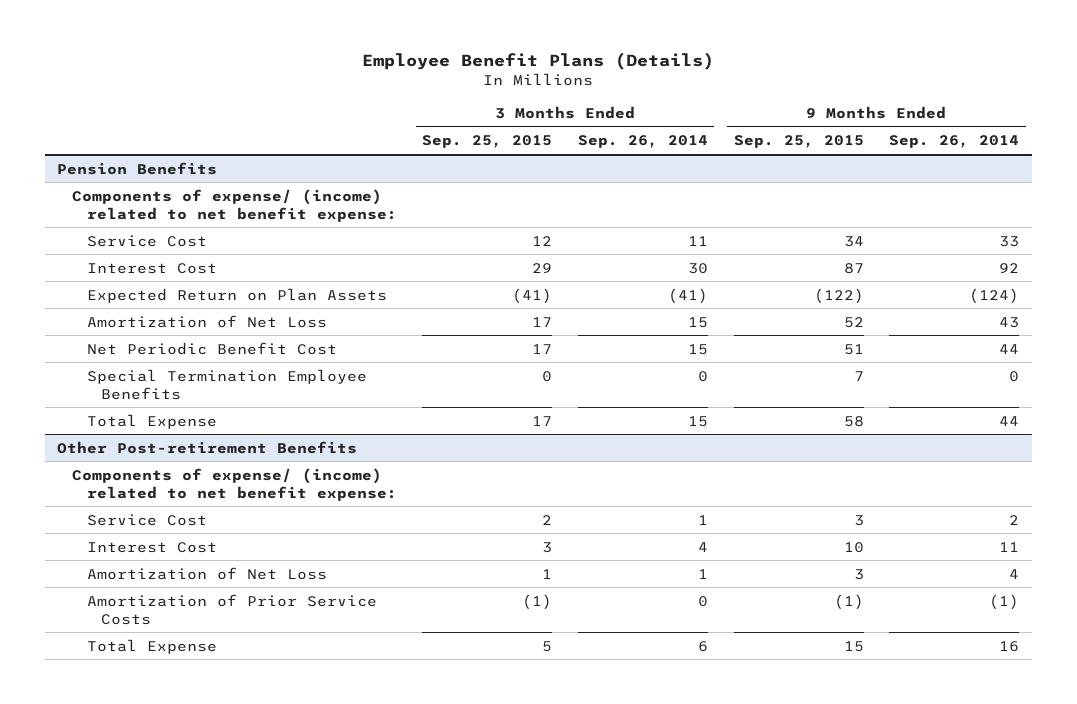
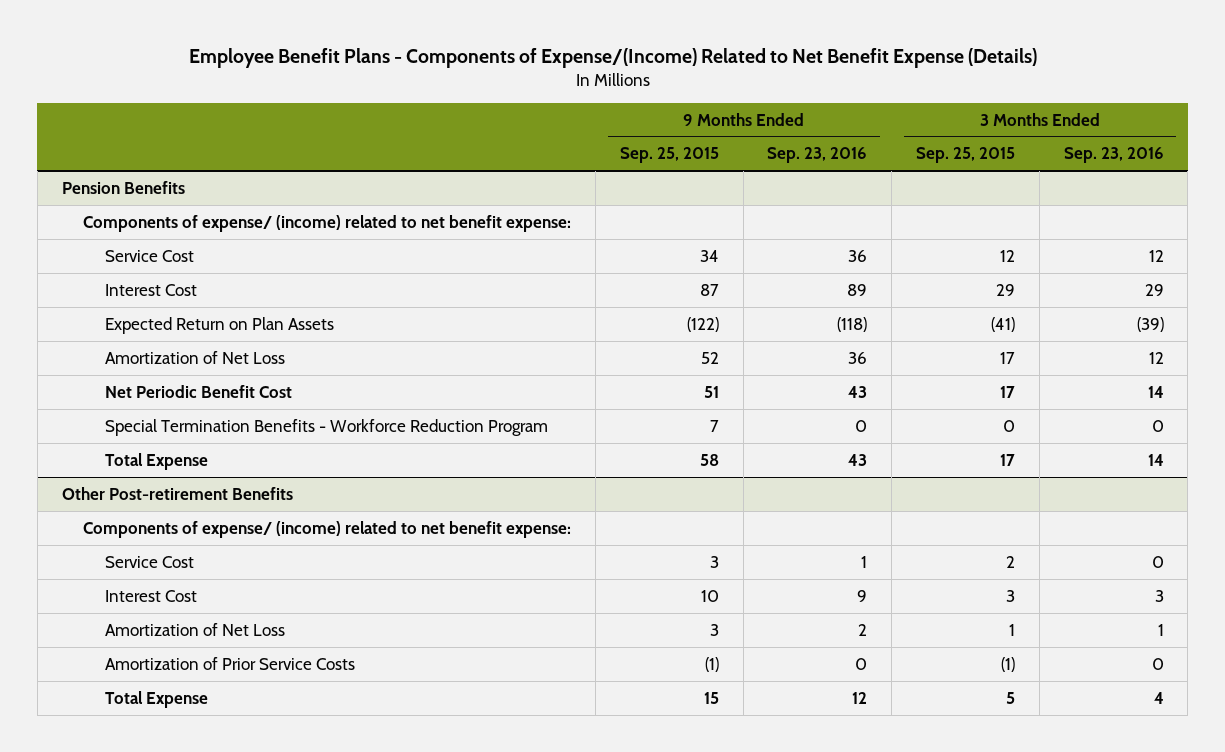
[362,52,715,71] Employee Benefit Plans (Details) -> [188,48,1037,69] Employee Benefit Plans - Components of Expense/(Income) Related to Net Benefit Expense (Details)
[578,135,709,149] Sep. 26, 2014 -> none
[889,135,1020,149] Sep. 26, 2014 -> none
none -> [767,147,868,164] Sep. 23, 2016
none -> [1063,147,1164,164] Sep. 23, 2016
[86,368,367,400] Special Termination Employee Benefits -> [104,418,548,436] Special Termination Benefits - Workforce Reduction Program

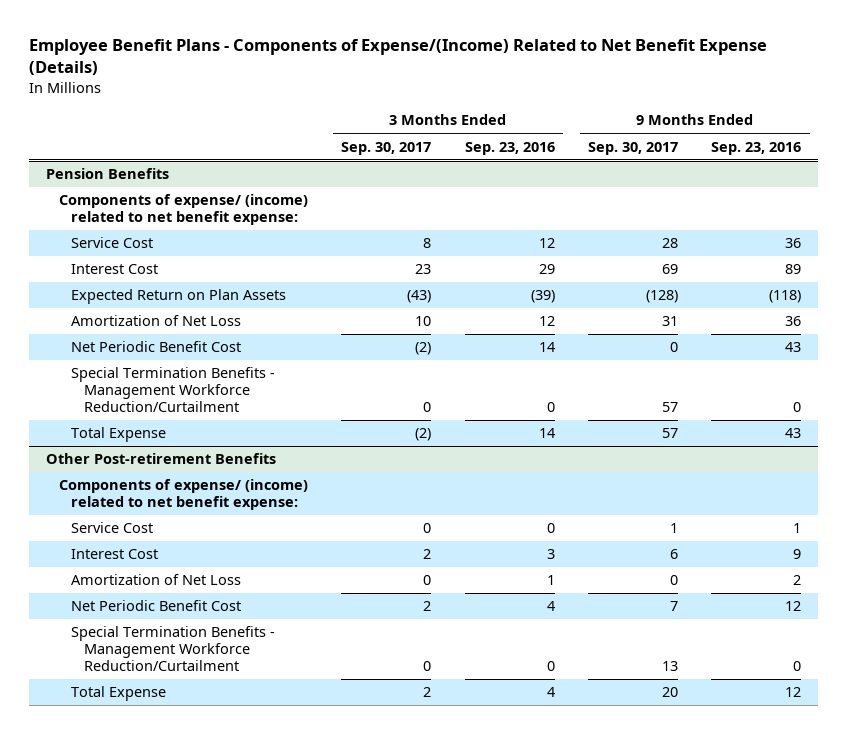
[619,147,719,164] Sep. 25, 2015 -> none
[916,147,1016,164] Sep. 25, 2015 -> none
none -> [341,141,432,155] Sep. 30, 2017
none -> [587,141,678,155] Sep. 30, 2017
[104,418,548,436] Special Termination Benefits - Workforce Reduction Program -> [71,367,276,413] Special Termination Benefits - Management Workforce Reduction/Curtailment
[104,656,355,670] Amortization of Prior Service Costs -> none
none -> [71,600,242,612] Net Periodic Benefit Cost
none -> [71,626,276,672] Special Termination Benefits - Management Workforce Reduction/Curtailment

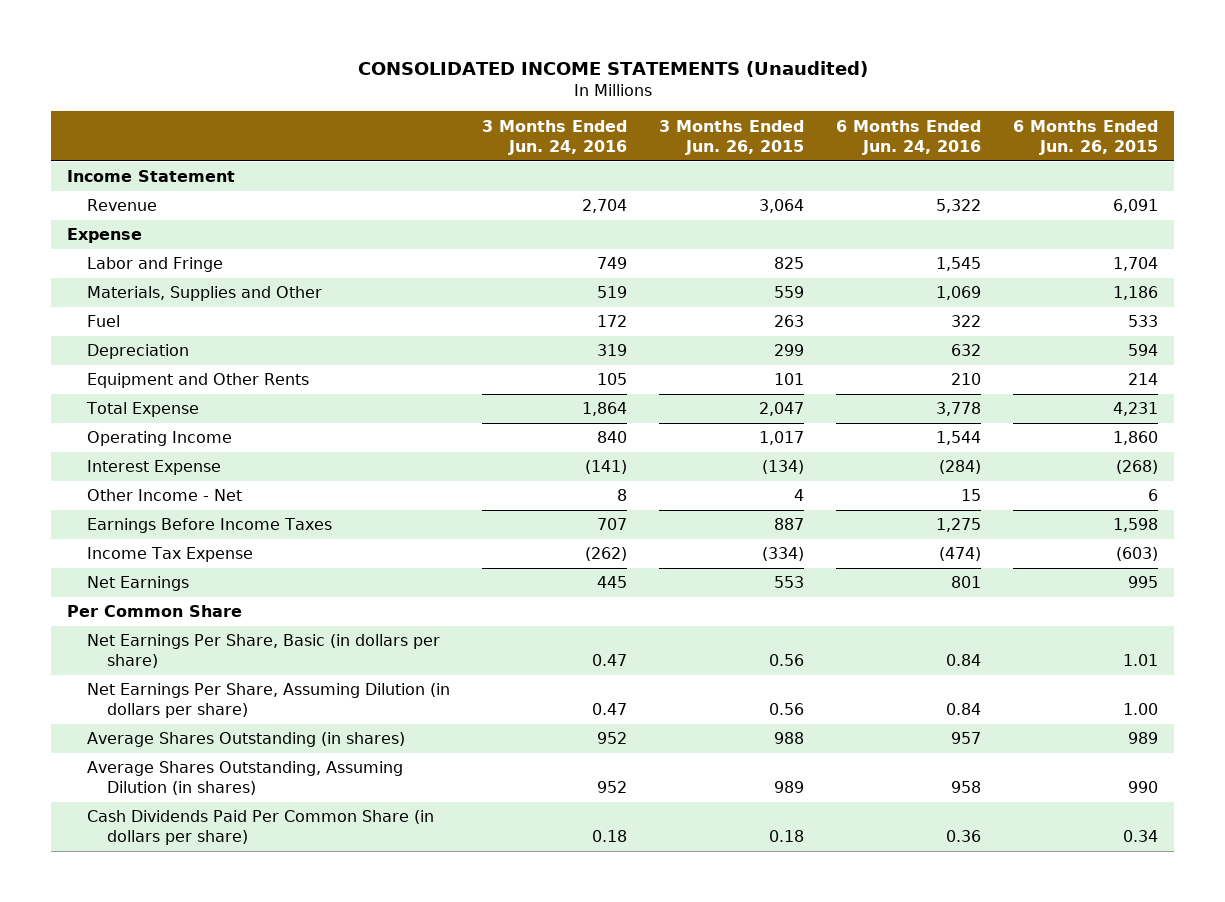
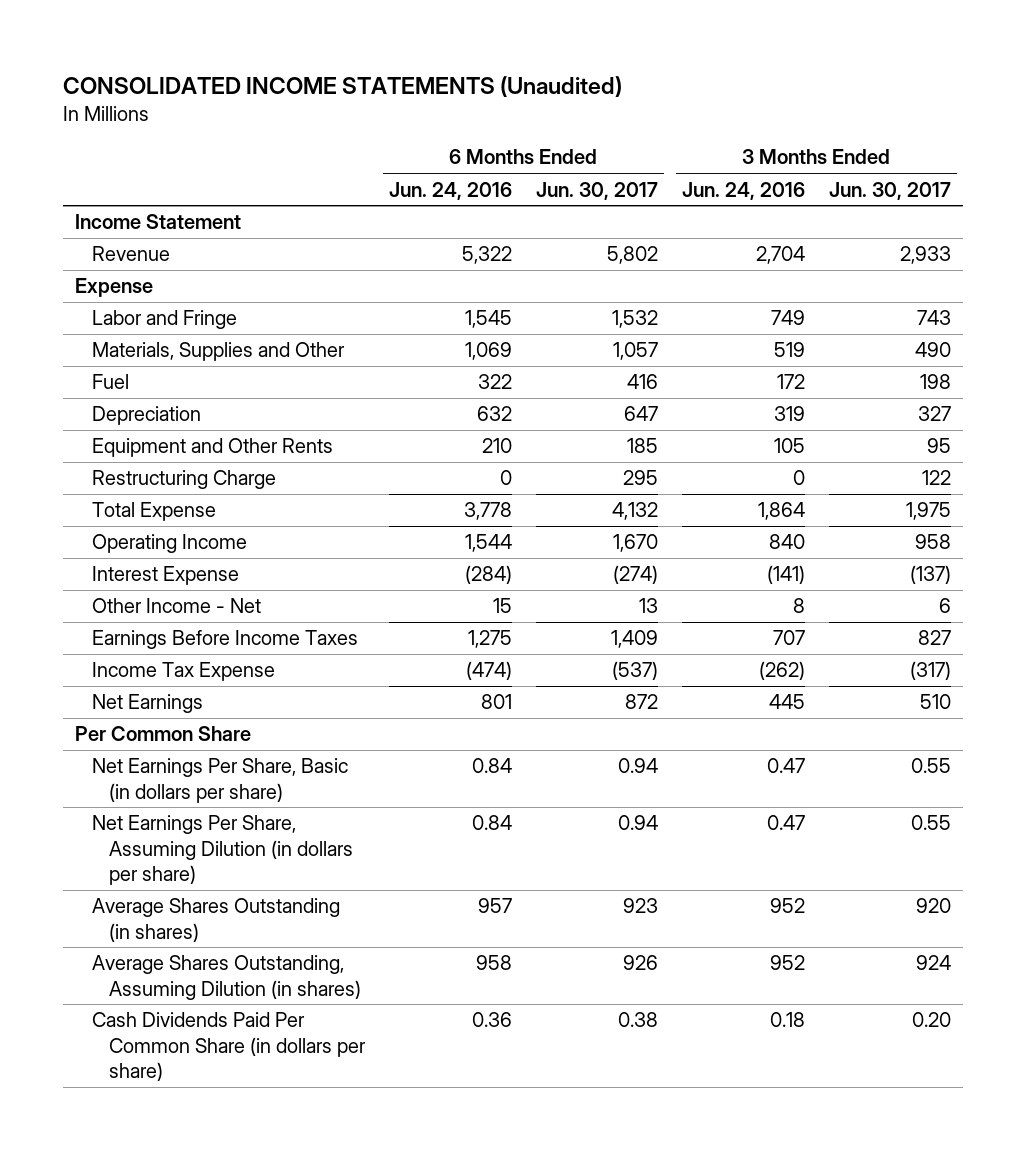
[659,119,805,155] 3 Months Ended Jun. 26, 2015 -> none
[1013,119,1159,155] 6 Months Ended Jun. 26, 2015 -> none
none -> [535,181,658,200] Jun. 30, 2017
none -> [829,181,952,200] Jun. 30, 2017
none -> [91,470,276,490] Restructuring Charge

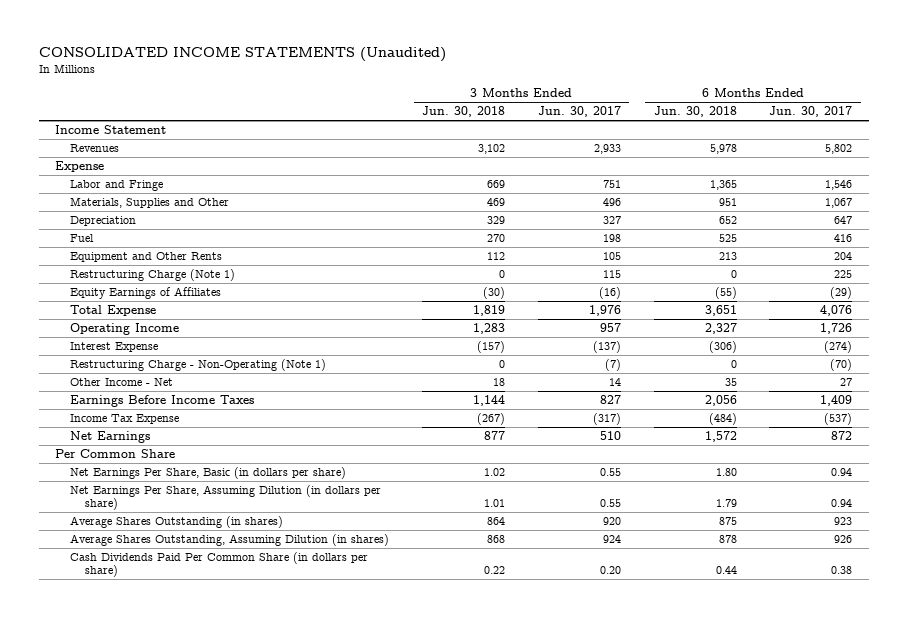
[388,181,512,200] Jun. 24, 2016 -> none
[681,181,805,200] Jun. 24, 2016 -> none
none -> [421,106,505,118] Jun. 30, 2018
none -> [653,106,737,118] Jun. 30, 2018
[91,246,170,262] Revenue -> [69,144,119,153] Revenues
[611,310,658,329] 1,532 -> [825,180,853,191] 1,546
[917,310,952,326] 743 -> [602,180,621,189] 751
[612,342,658,361] 1,057 -> [825,198,853,209] 1,067
[915,342,952,358] 490 -> [602,198,621,207] 496
[91,374,129,390] Fuel -> [69,234,94,243] Fuel
[626,438,658,454] 185 -> [834,252,853,261] 204
[927,438,952,454] 95 -> [602,252,621,261] 105
[91,470,276,490] Restructuring Charge -> [69,269,235,282] Restructuring Charge (Note 1)
[622,470,658,486] 295 -> [834,270,853,279] 225
[922,470,952,486] 122 -> [602,270,621,279] 115
none -> [69,287,221,300] Equity Earnings of Affiliates
[611,502,658,521] 4,132 -> [820,305,853,317] 4,076
[906,502,952,521] 1,975 -> [588,305,621,317] 1,976
[612,534,658,553] 1,670 -> [820,323,853,335] 1,726
[915,534,952,550] 958 -> [599,323,621,333] 957
none -> [69,359,326,372] Restructuring Charge - Non-Operating (Note 1)
[638,598,658,614] 13 -> [840,378,853,387] 27
[939,598,952,614] 6 -> [608,378,621,387] 14

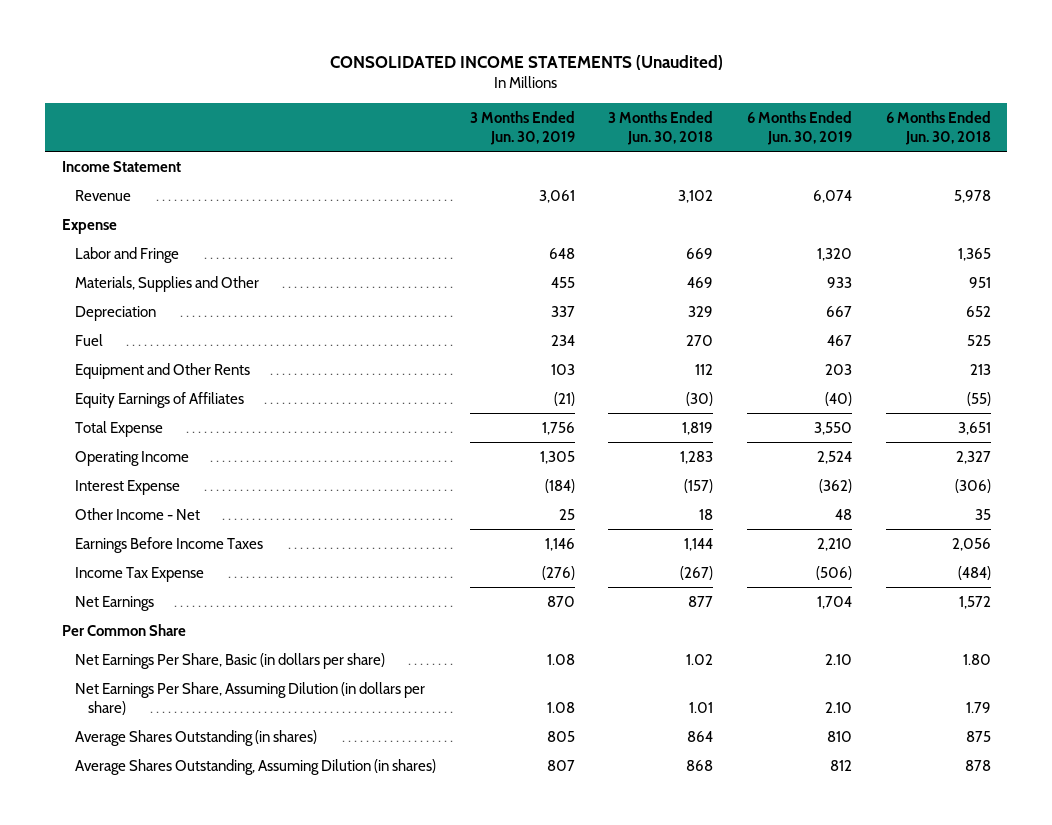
[537,106,621,118] Jun. 30, 2017 -> none
[769,106,853,118] Jun. 30, 2017 -> none
none -> [469,110,575,145] 3 Months Ended Jun. 30, 2019
none -> [746,110,852,145] 6 Months Ended Jun. 30, 2019
[69,144,119,153] Revenues -> [74,189,131,201] Revenue
[69,269,235,282] Restructuring Charge (Note 1) -> none
[69,359,326,372] Restructuring Charge - Non-Operating (Note 1) -> none
[69,552,368,578] Cash Dividends Paid Per Common Share (in dollars per share) -> none

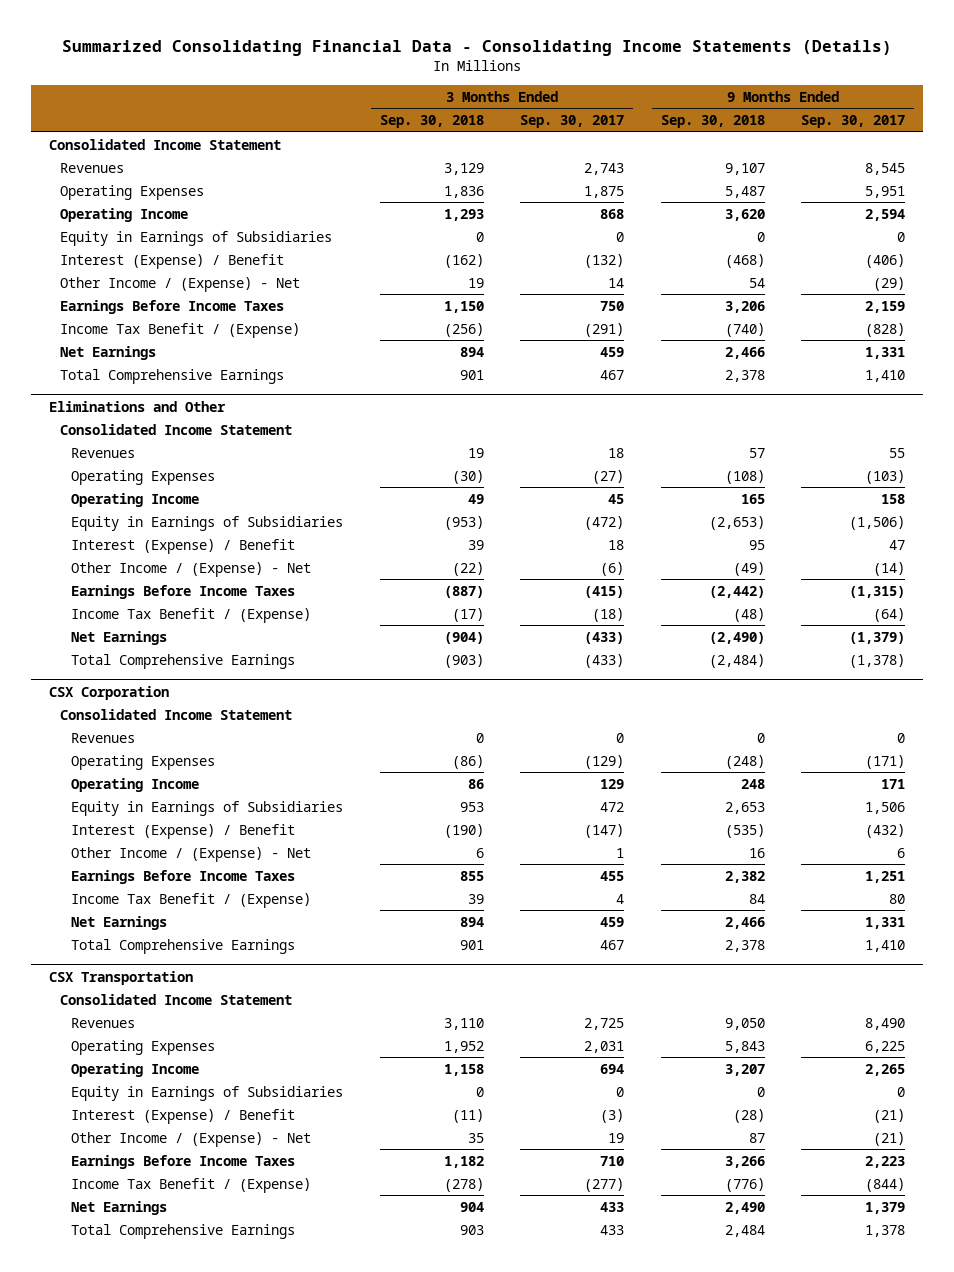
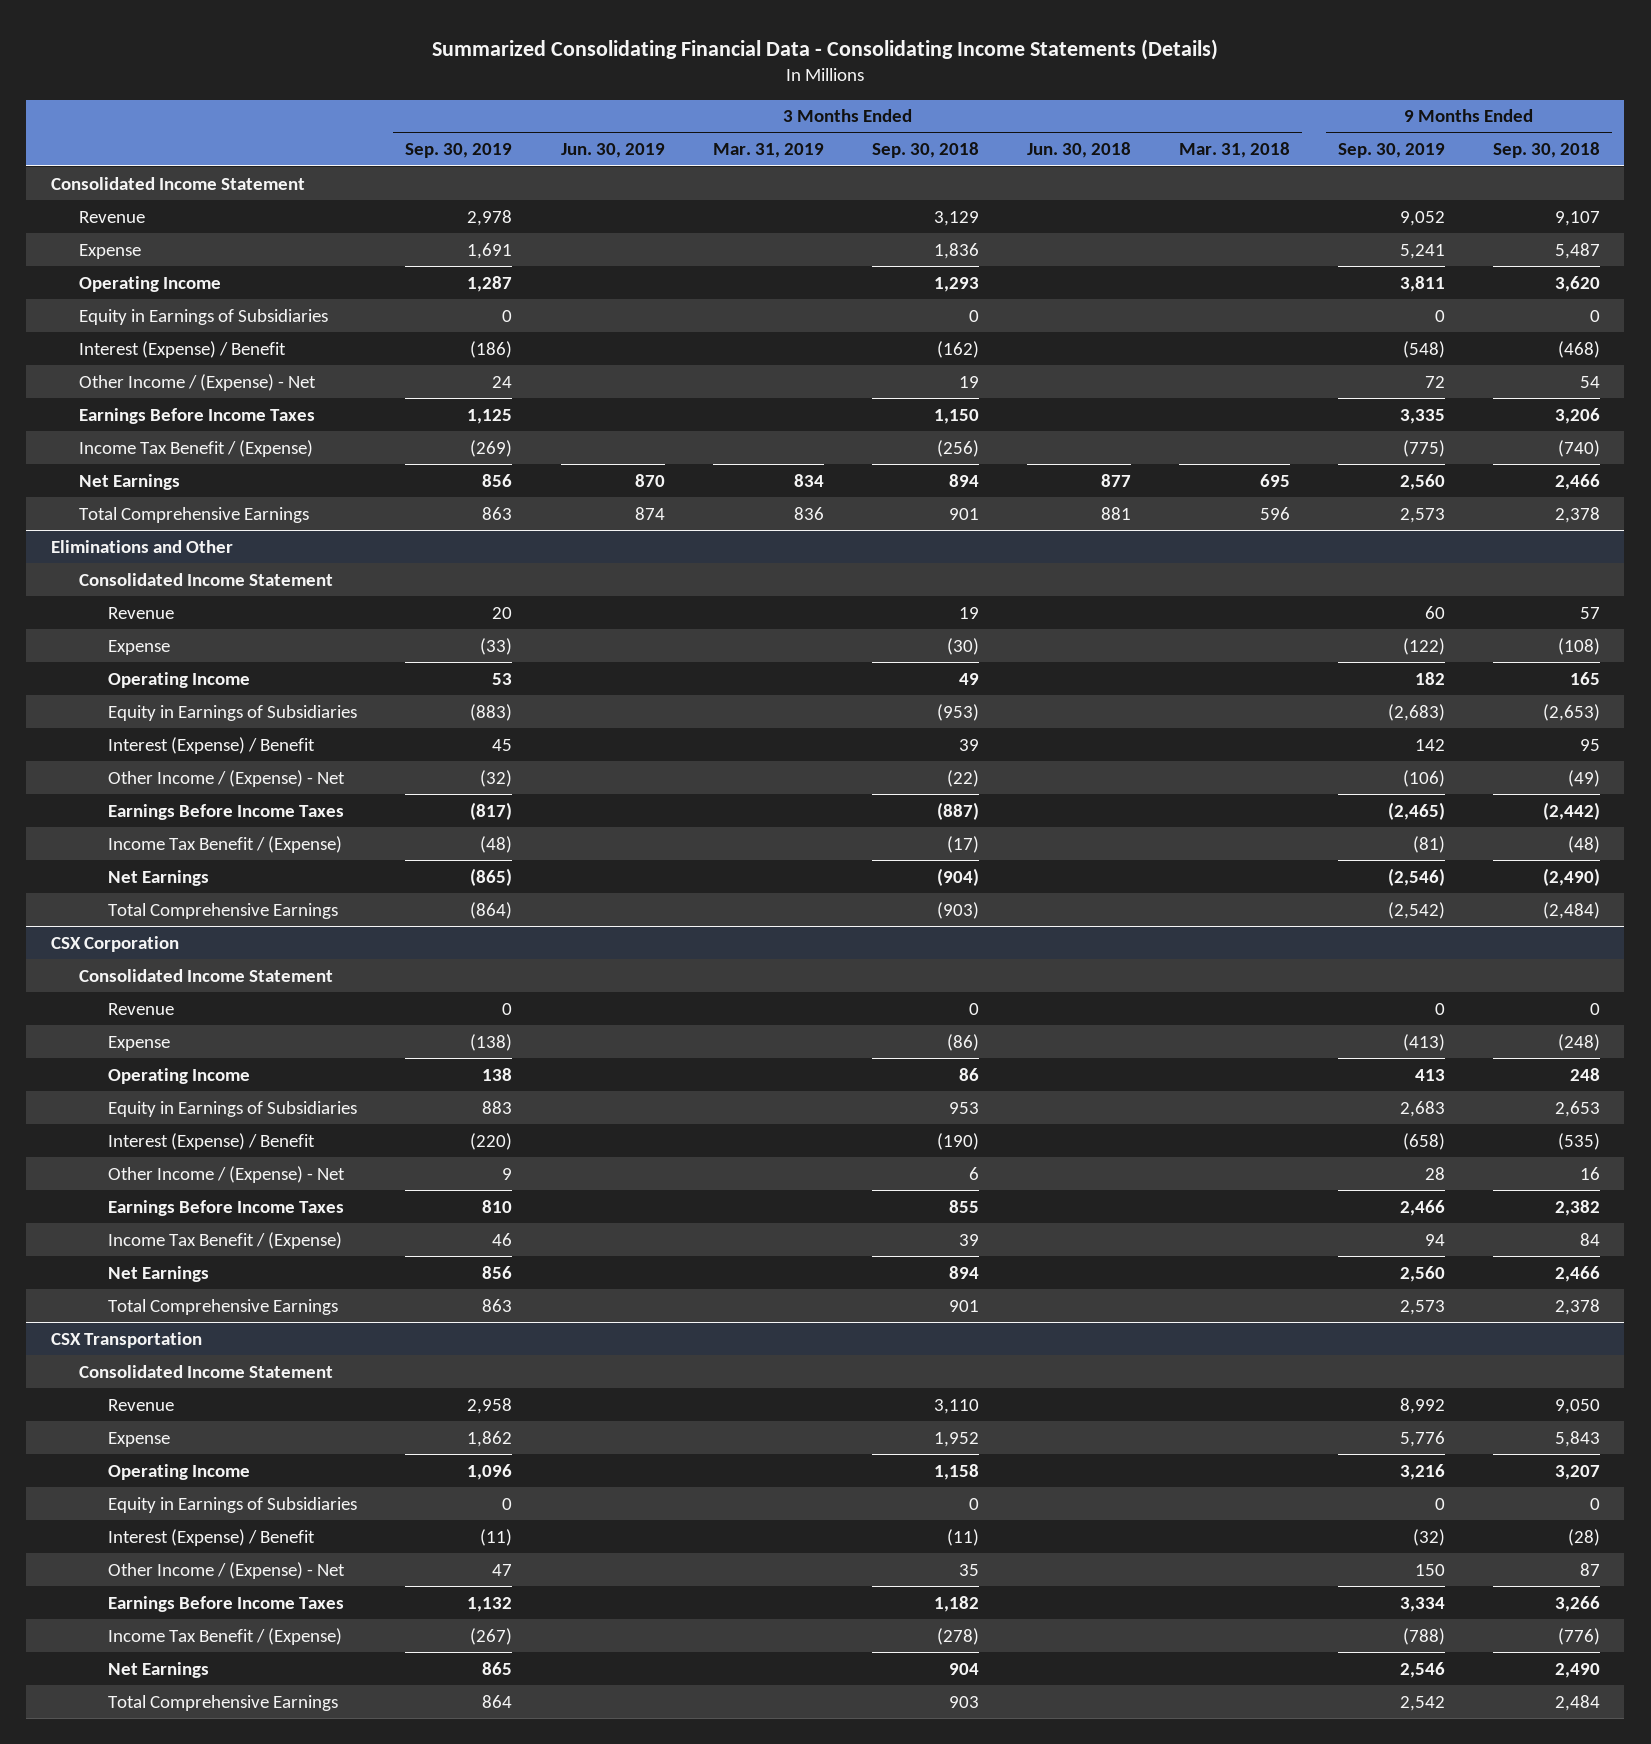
[520,114,625,128] Sep. 30, 2017 -> none
[801,114,906,128] Sep. 30, 2017 -> none
none -> [405,143,513,159] Sep. 30, 2019
none -> [560,143,665,159] Jun. 30, 2019
none -> [712,143,824,159] Mar. 31, 2019
none -> [1026,142,1131,159] Jun. 30, 2018
none -> [1179,142,1291,159] Mar. 31, 2018
none -> [1338,143,1446,159] Sep. 30, 2019
[60,162,125,173] Revenues -> [79,210,146,223] Revenue
[60,184,205,200] Operating Expenses -> [79,243,142,259] Expense
[71,447,136,458] Revenues -> [108,606,175,619] Revenue
[71,469,216,485] Operating Expenses -> [108,639,171,655] Expense
[71,732,136,743] Revenues -> none
none -> [108,1002,175,1015] Revenue
[71,754,216,770] Operating Expenses -> [108,1035,171,1051] Expense
[71,1017,136,1028] Revenues -> [108,1398,175,1411] Revenue
[71,1039,216,1055] Operating Expenses -> [108,1431,171,1447] Expense

